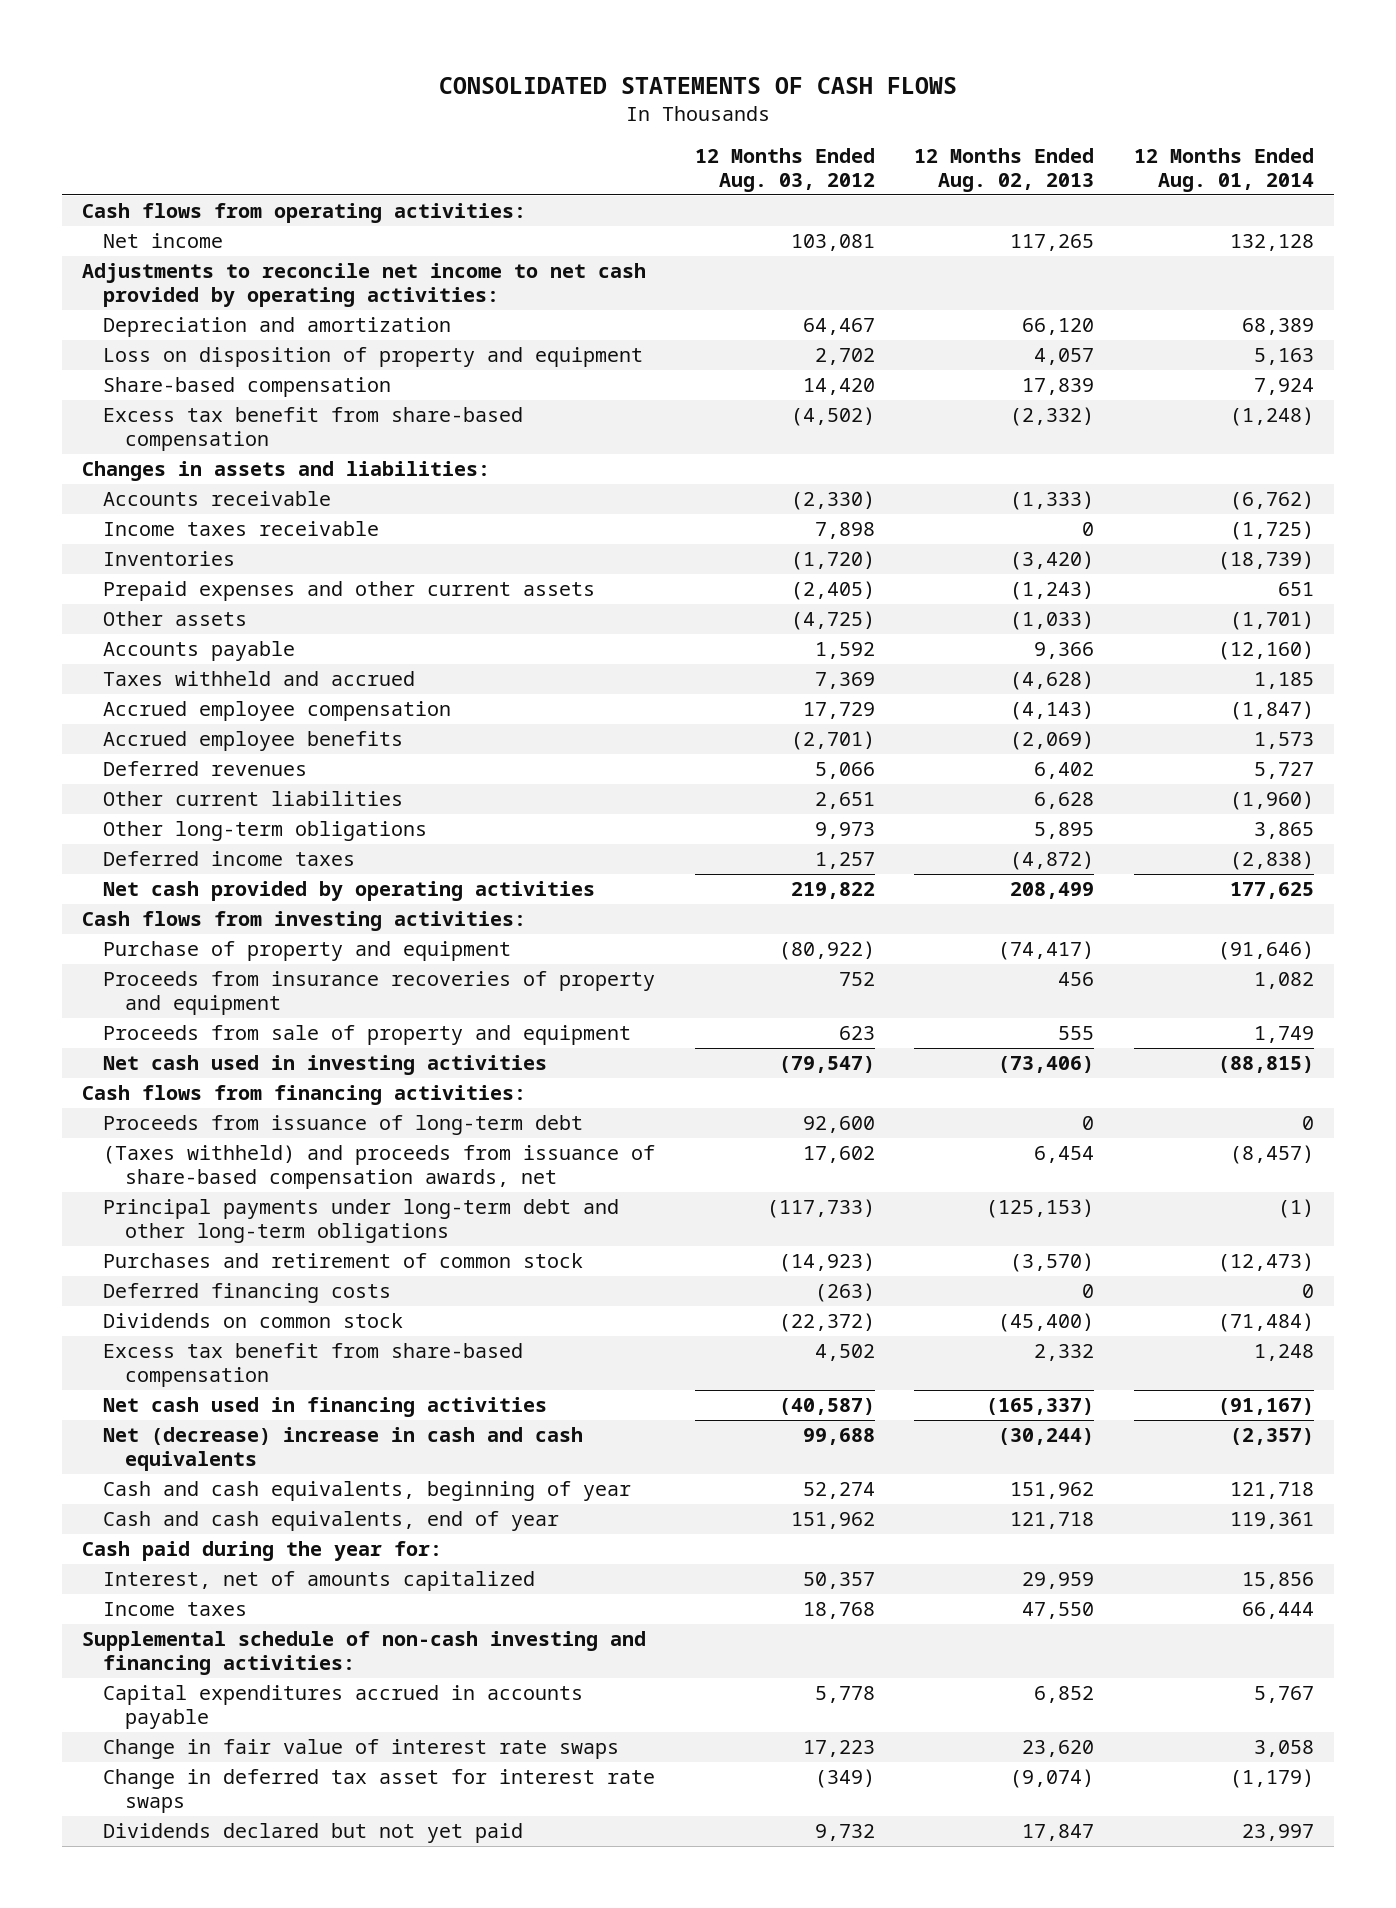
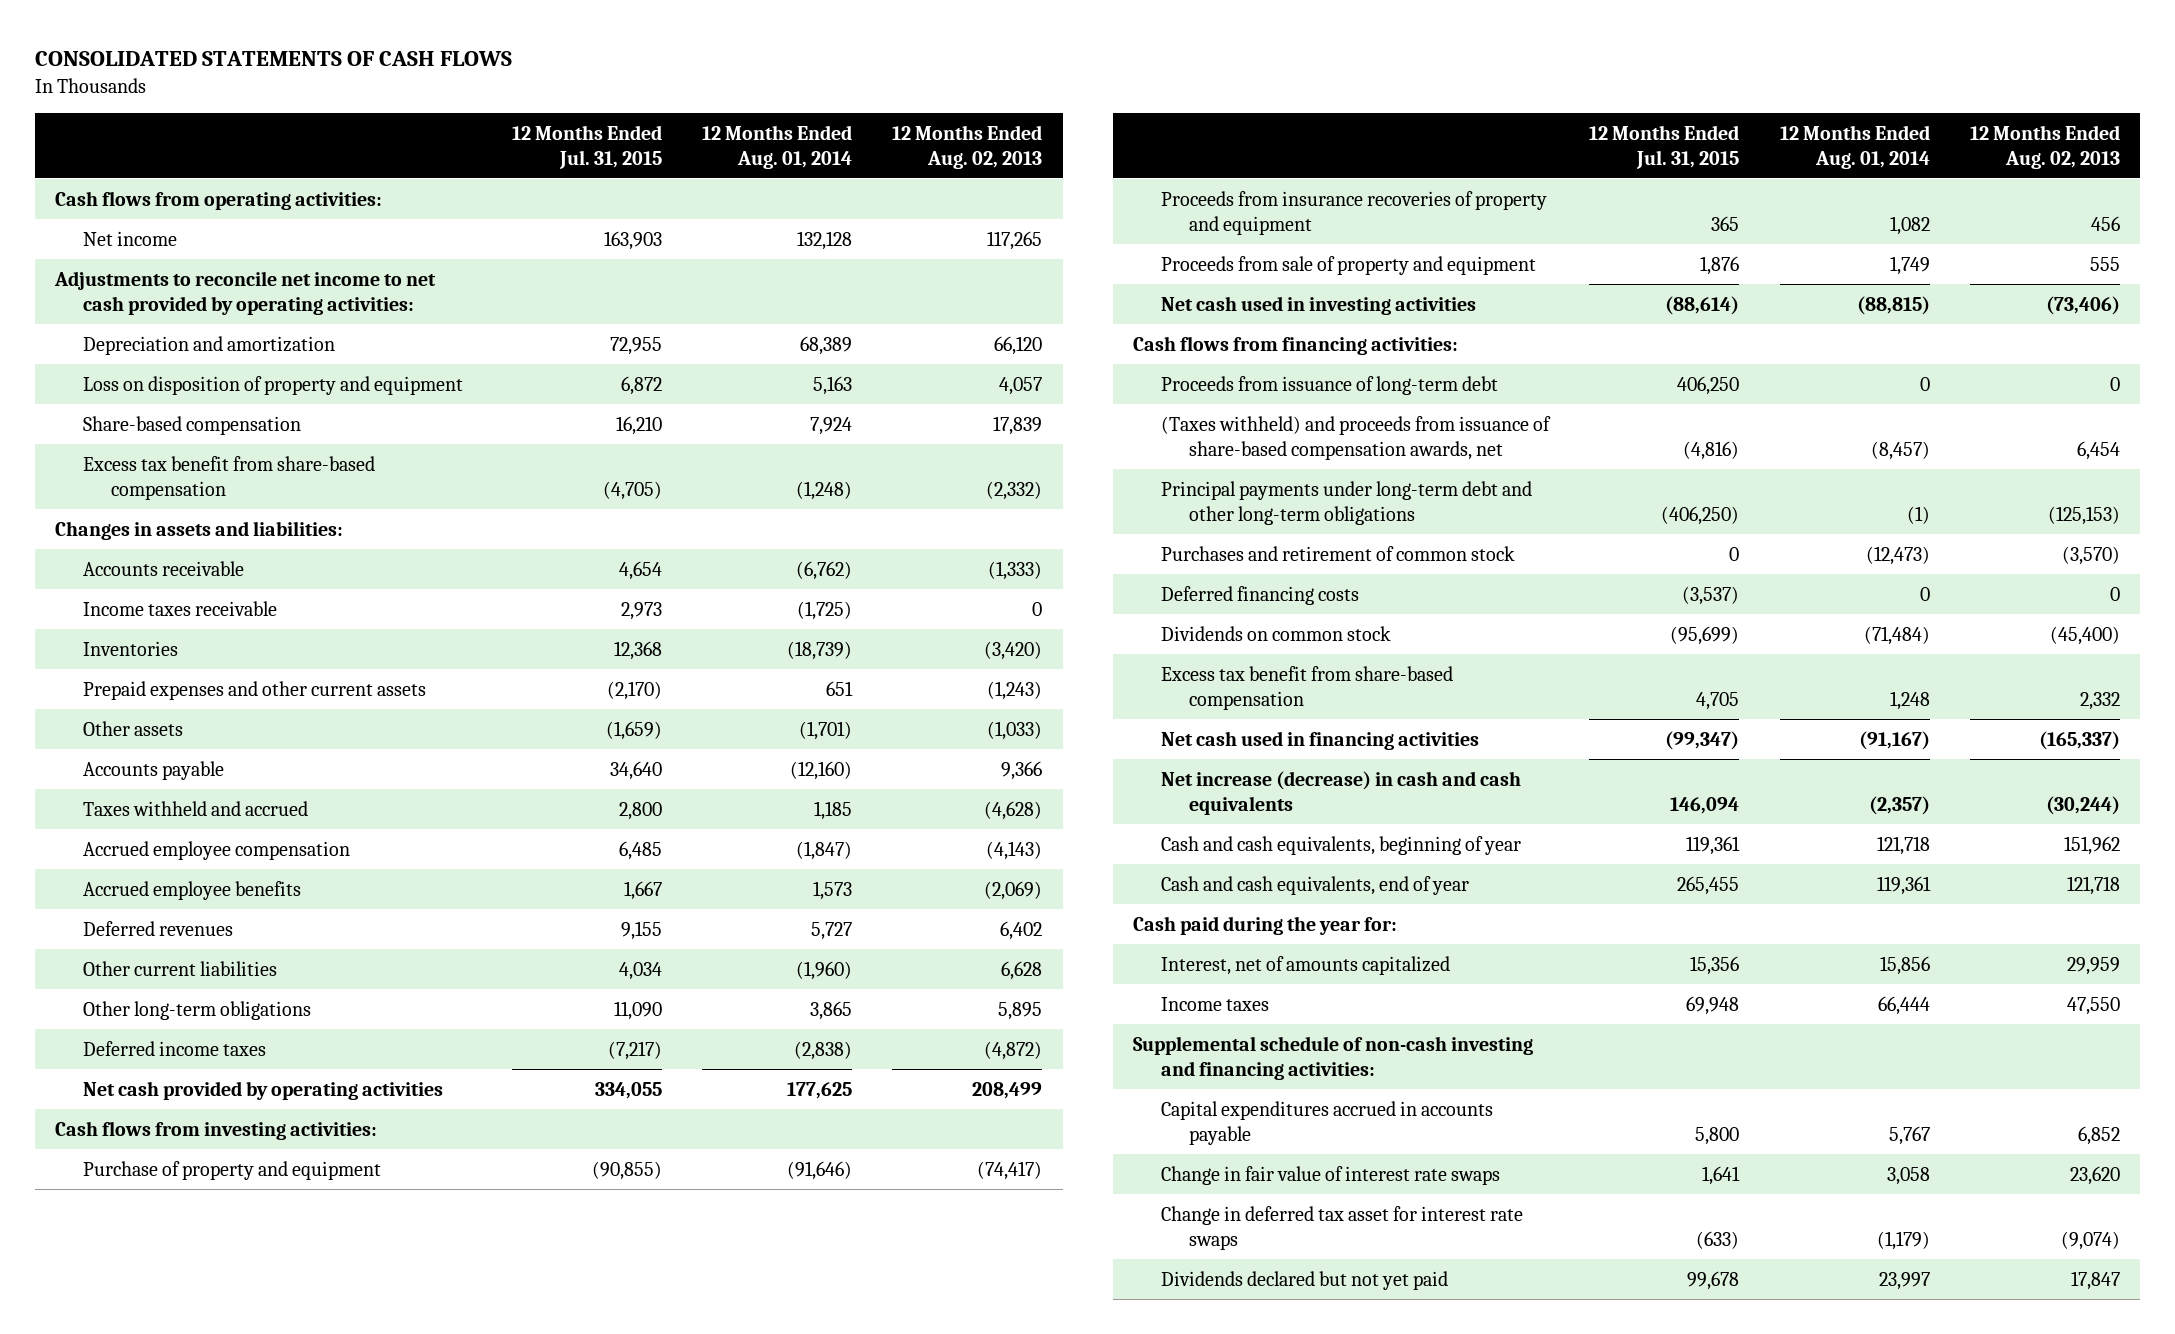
[694,147,875,193] 12 Months Ended Aug. 03, 2012 -> none
none -> [511,124,662,169] 12 Months Ended Jul. 31, 2015
[103,1427,584,1472] Net (decrease) increase in cash and cash equivalents -> [1160,770,1521,815] Net increase (decrease) in cash and cash equivalents

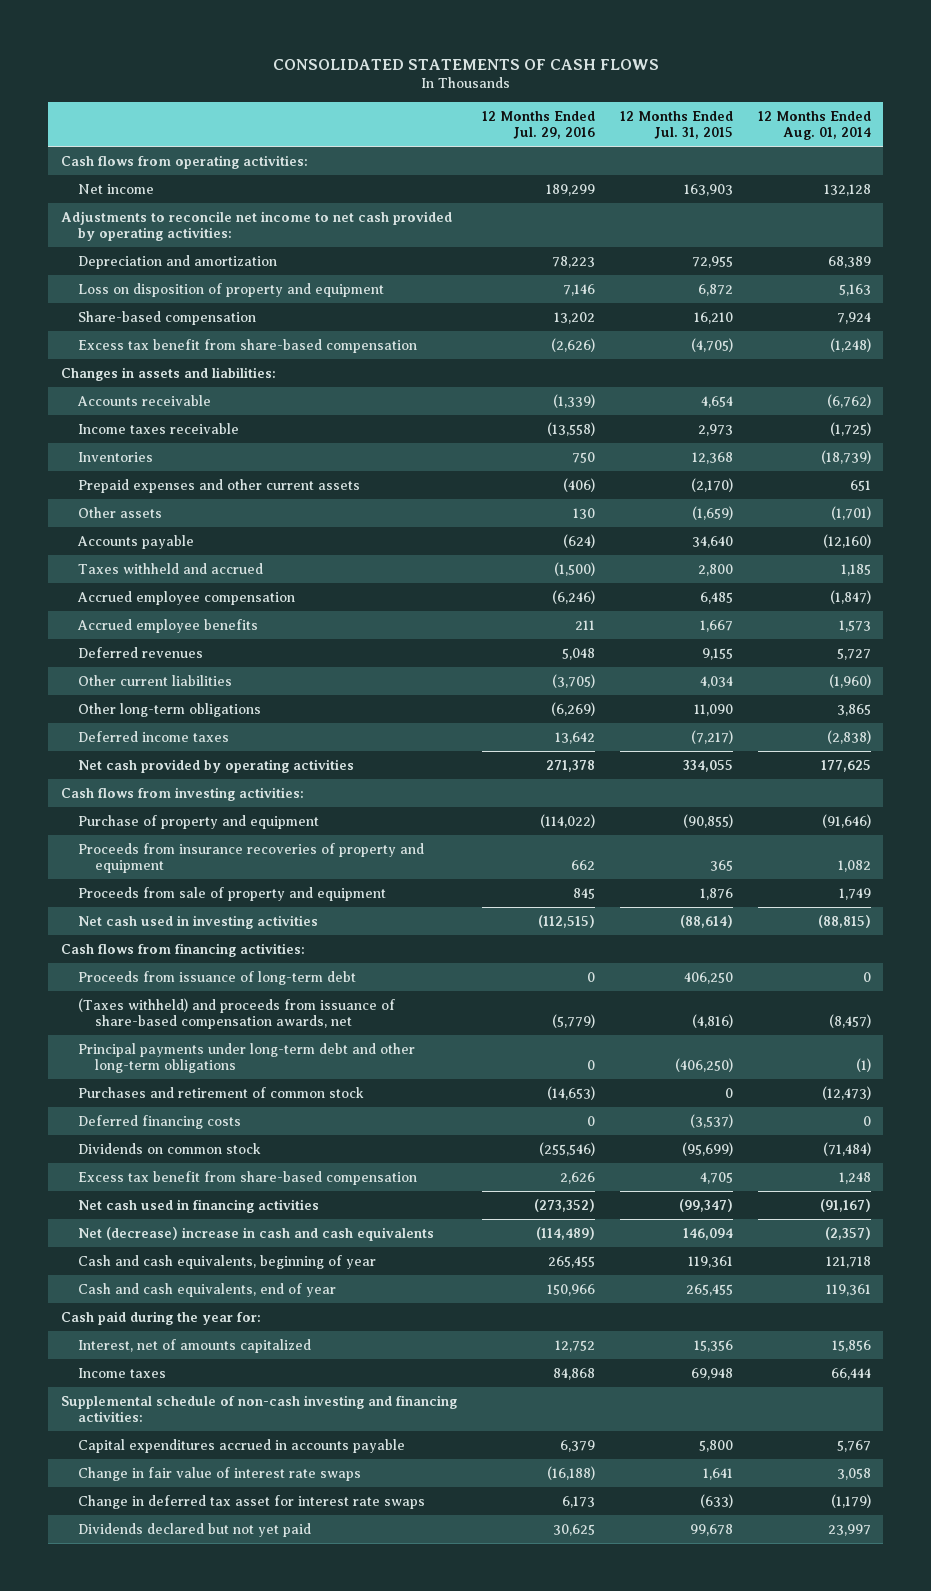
[892,124,1043,169] 12 Months Ended Aug. 02, 2013 -> none
none -> [481,110,595,140] 12 Months Ended Jul. 29, 2016
[1160,770,1521,815] Net increase (decrease) in cash and cash equivalents -> [77,1226,434,1241] Net (decrease) increase in cash and cash equivalents

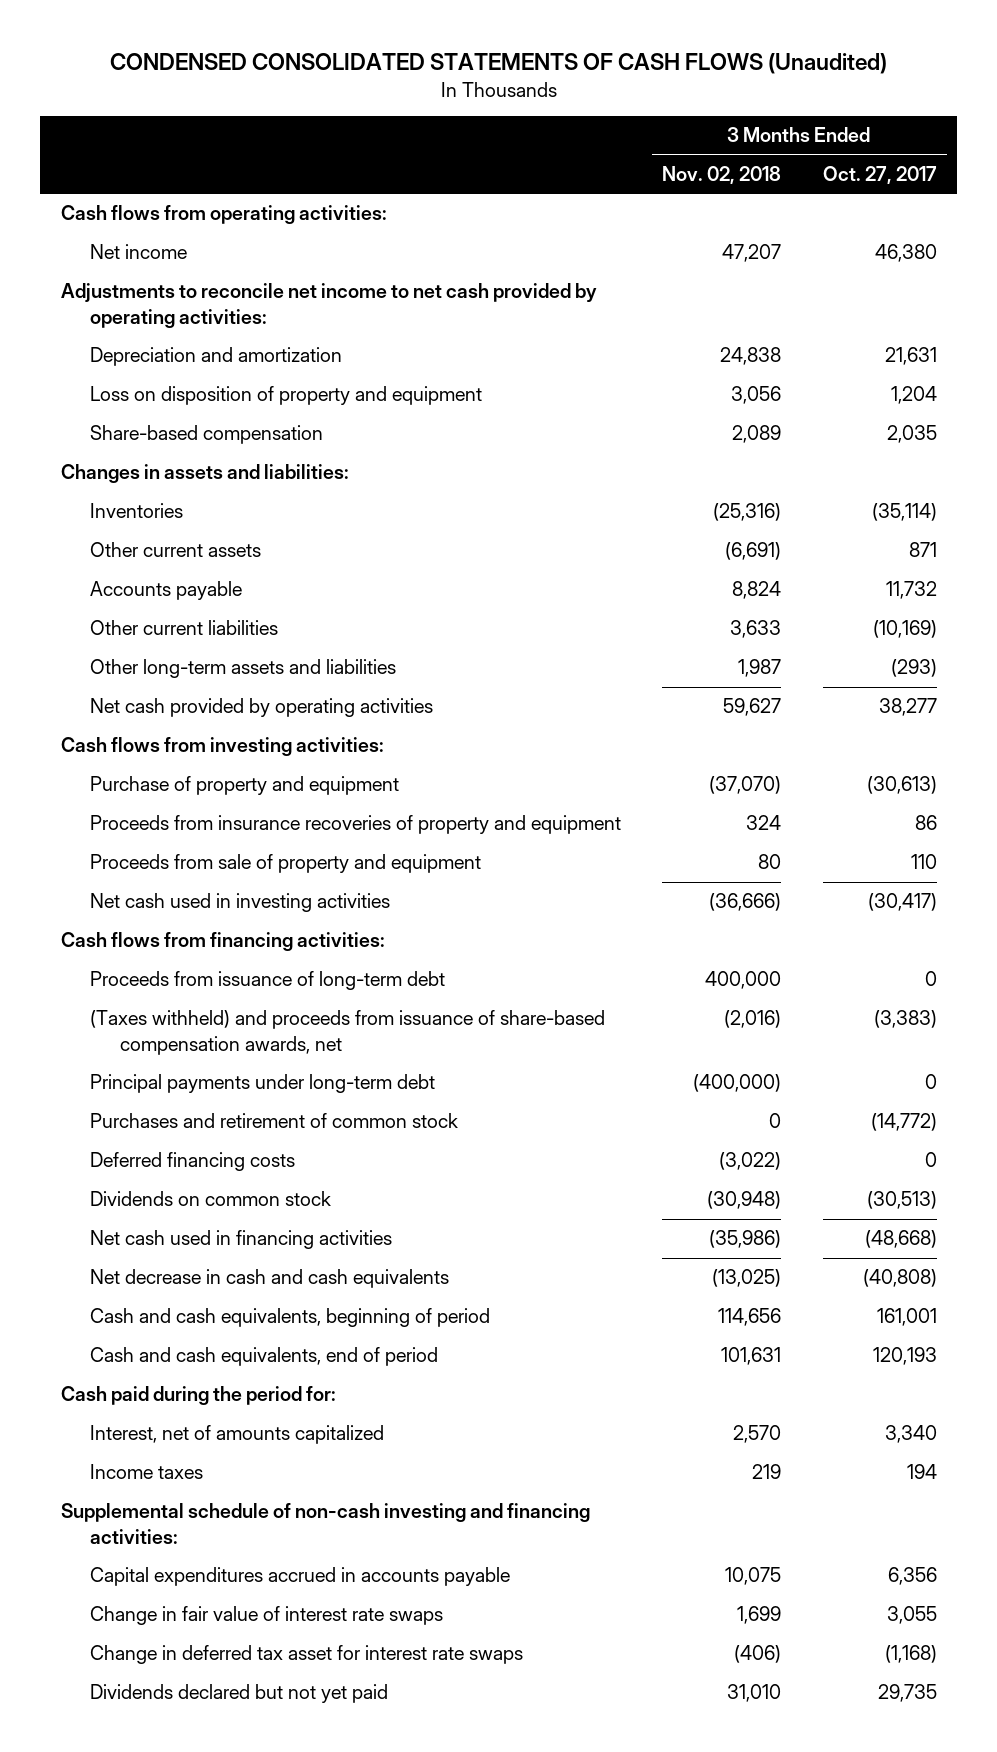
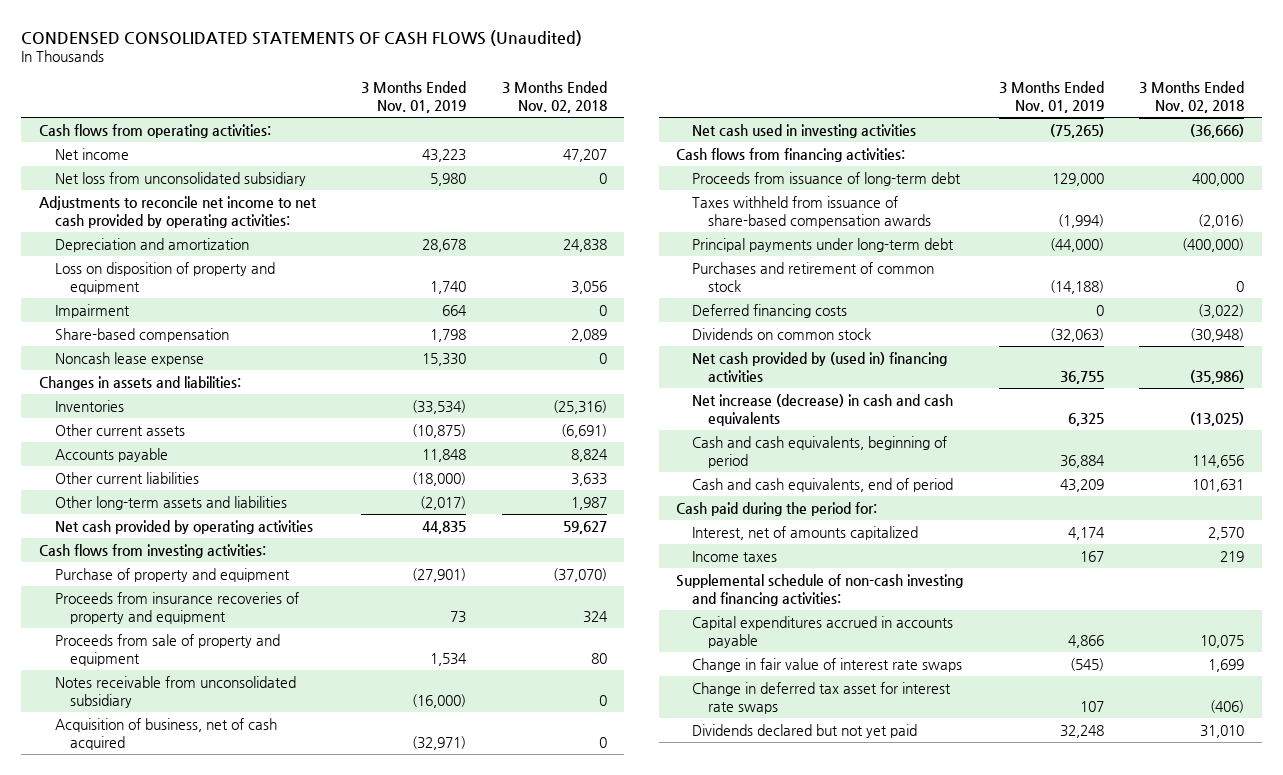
[822,166,937,185] Oct. 27, 2017 -> none
none -> [361,81,467,114] 3 Months Ended Nov. 01, 2019
none -> [54,172,306,187] Net loss from unconsolidated subsidiary
none -> [54,304,130,319] Impairment
none -> [54,352,204,367] Noncash lease expense
none -> [54,676,296,708] Notes receivable from unconsolidated subsidiary
none -> [54,718,277,750] Acquisition of business, net of cash acquired
[90,1010,606,1055] (Taxes withheld) and proceeds from issuance of share-based compensation awards, net -> [692,196,931,228] Taxes withheld from issuance of share-based compensation awards
[90,1230,393,1250] Net cash used in financing activities -> [692,352,948,382] Net cash provided by (used in) financing activities
[90,1269,450,1289] Net decrease in cash and cash equivalents -> [692,394,954,426] Net increase (decrease) in cash and cash equivalents

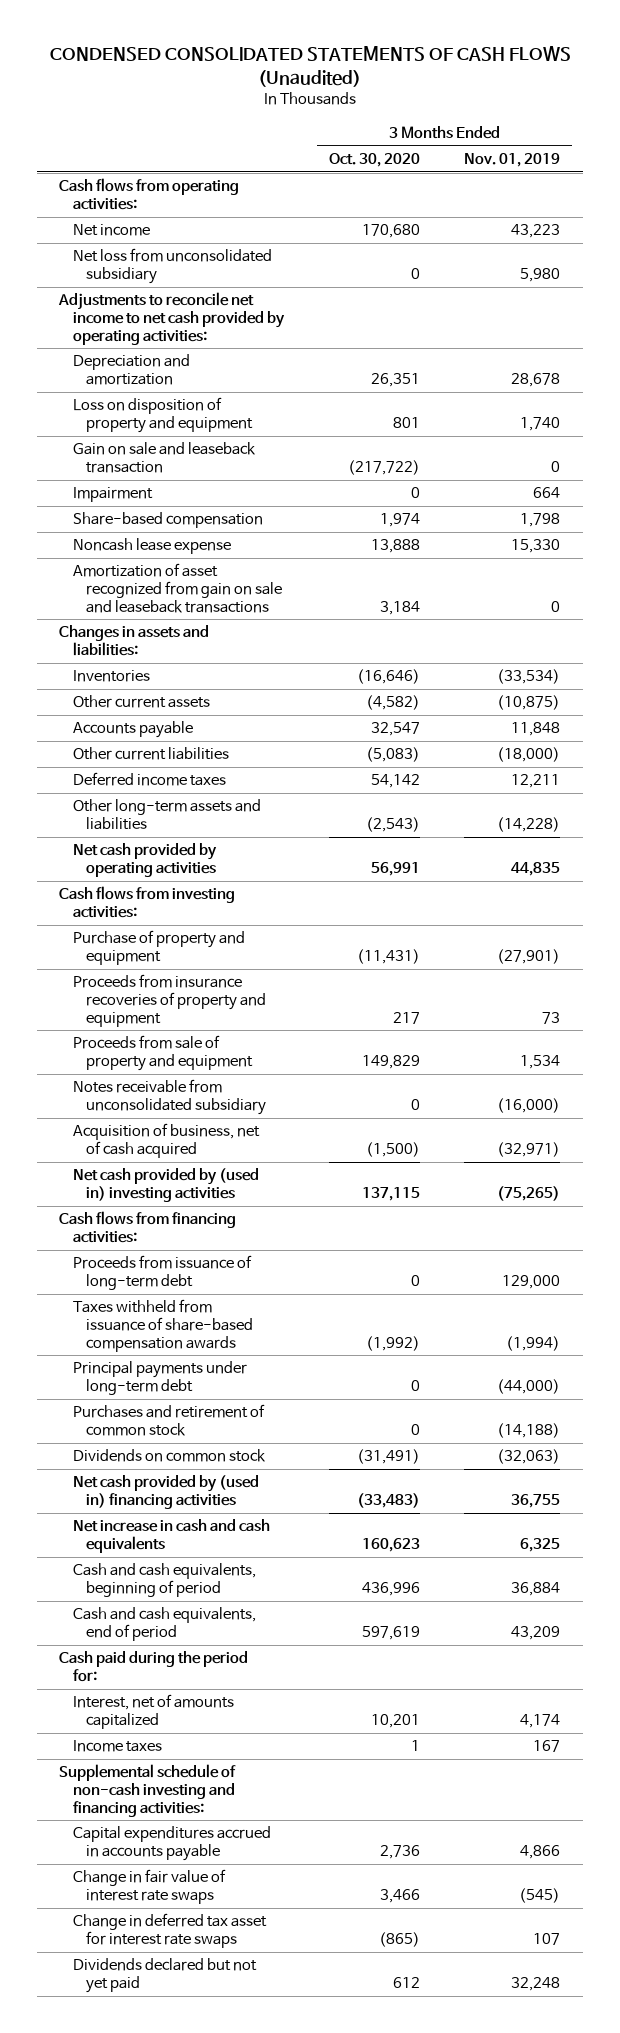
[501,81,607,114] 3 Months Ended Nov. 02, 2018 -> none
none -> [328,153,420,168] Oct. 30, 2020
none -> [72,442,256,474] Gain on sale and leaseback transaction
none -> [72,563,283,613] Amortization of asset recognized from gain on sale and leaseback transactions
none -> [72,772,226,787] Deferred income taxes
[420,496,467,511] (2,017) -> [497,817,561,833] (14,228)
[692,124,917,139] Net cash used in investing activities -> [72,1168,259,1203] Net cash provided by (used in) investing activities
[692,304,848,319] Deferred financing costs -> none
[692,394,954,426] Net increase (decrease) in cash and cash equivalents -> [72,1519,270,1554] Net increase in cash and cash equivalents

